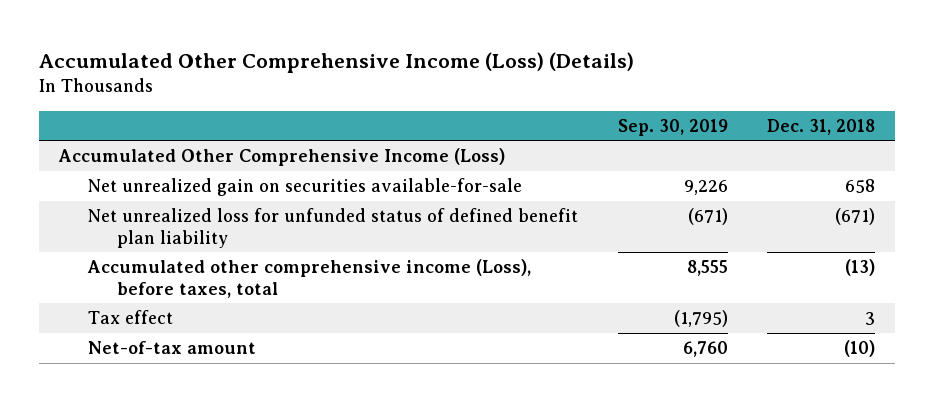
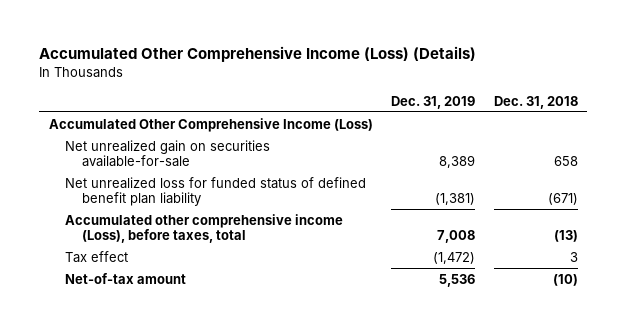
[617,118,728,136] Sep. 30, 2019 -> none
none -> [391,95,476,109] Dec. 31, 2019
[88,208,579,248] Net unrealized loss for unfunded status of defined benefit plan liability -> [65,176,367,207] Net unrealized loss for funded status of defined benefit plan liability

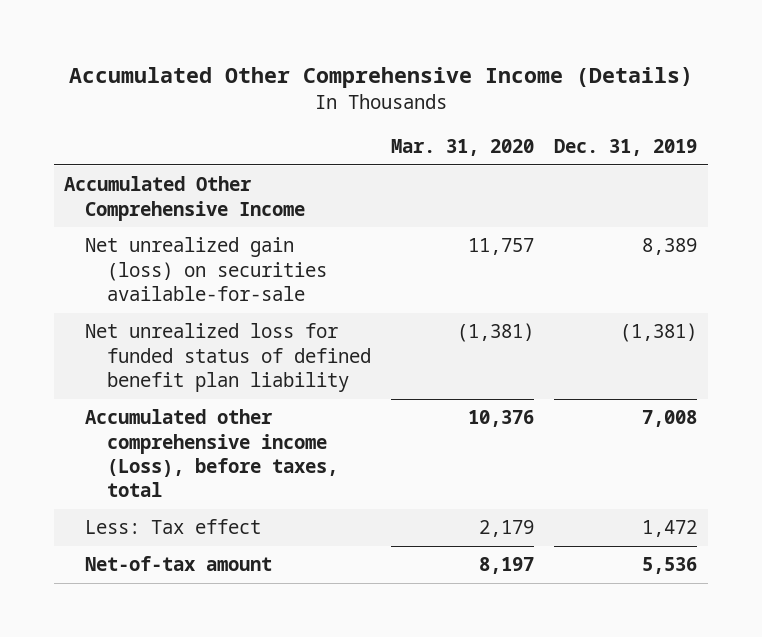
[39,46,477,63] Accumulated Other Comprehensive Income (Loss) (Details) -> [68,67,693,89] Accumulated Other Comprehensive Income (Details)
[494,95,579,109] Dec. 31, 2018 -> none
none -> [391,138,535,156] Mar. 31, 2020
[48,117,373,132] Accumulated Other Comprehensive Income (Loss) -> [64,176,306,221] Accumulated Other Comprehensive Income
[65,139,271,168] Net unrealized gain on securities available-for-sale -> [85,237,327,301] Net unrealized gain (loss) on securities available-for-sale
[65,250,129,263] Tax effect -> [85,519,262,535] Less: Tax effect
[433,251,476,264] (1,472) -> [642,520,698,538] 1,472

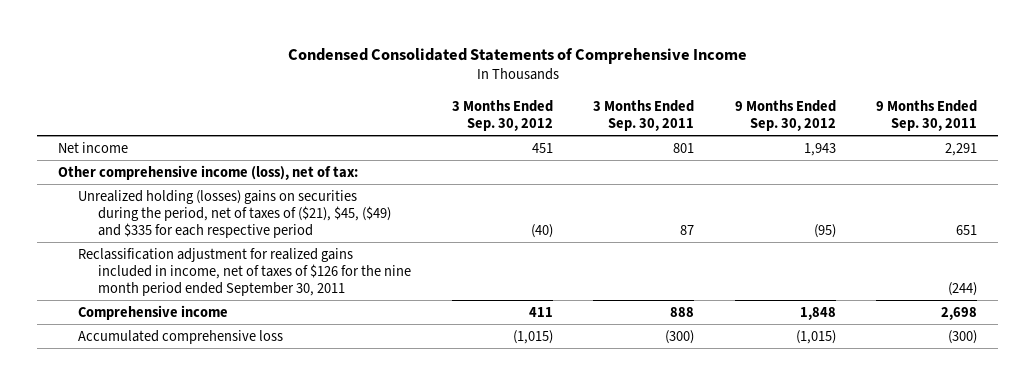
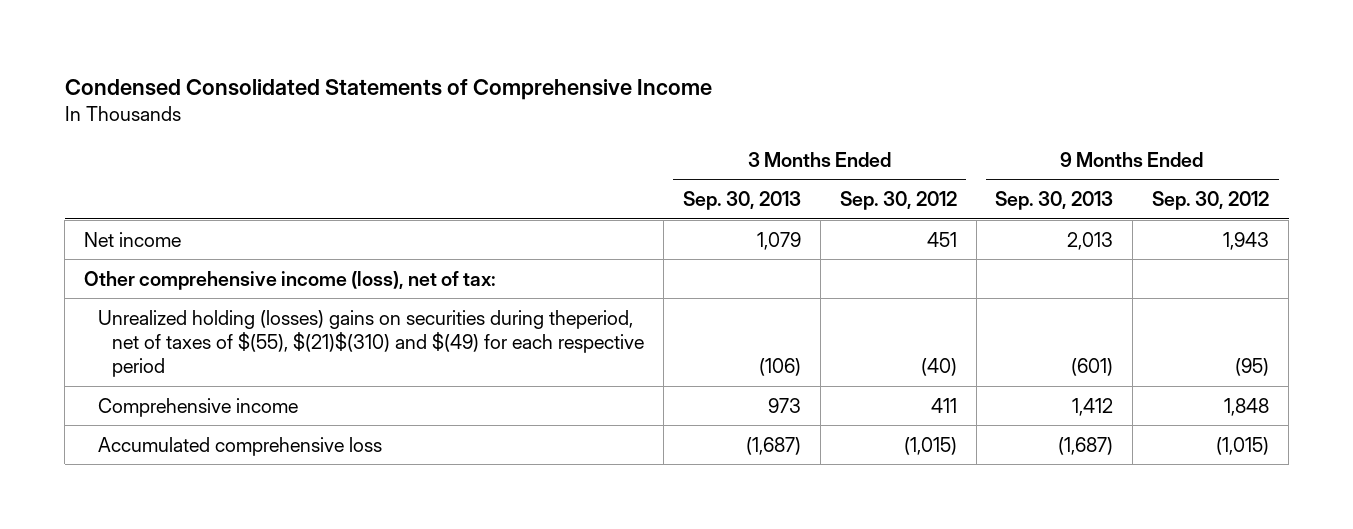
[593,99,695,131] 3 Months Ended Sep. 30, 2011 -> none
[876,99,978,131] 9 Months Ended Sep. 30, 2011 -> none
none -> [682,191,801,211] Sep. 30, 2013
none -> [995,191,1114,211] Sep. 30, 2013
[77,247,412,297] Reclassification adjustment for realized gains included in income, net of taxes of $126 for the nine month period ended September 30, 2011 -> none
[77,189,392,239] Unrealized holding (losses) gains on securities during the period, net of taxes of ($21), $45, ($49) and $335 for each respective period -> [97,309,644,378] Unrealized holding (losses) gains on securities during theperiod, net of taxes of $(55), $(21)$(310) and $(49) for each respective period

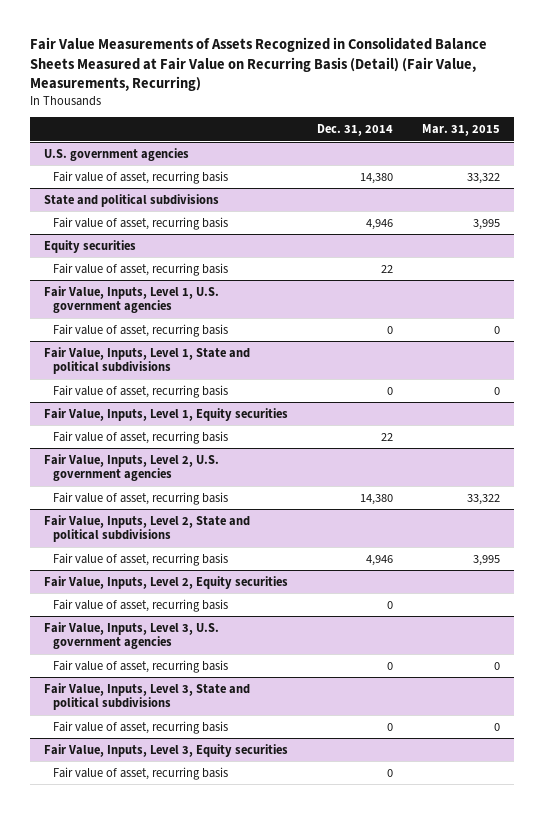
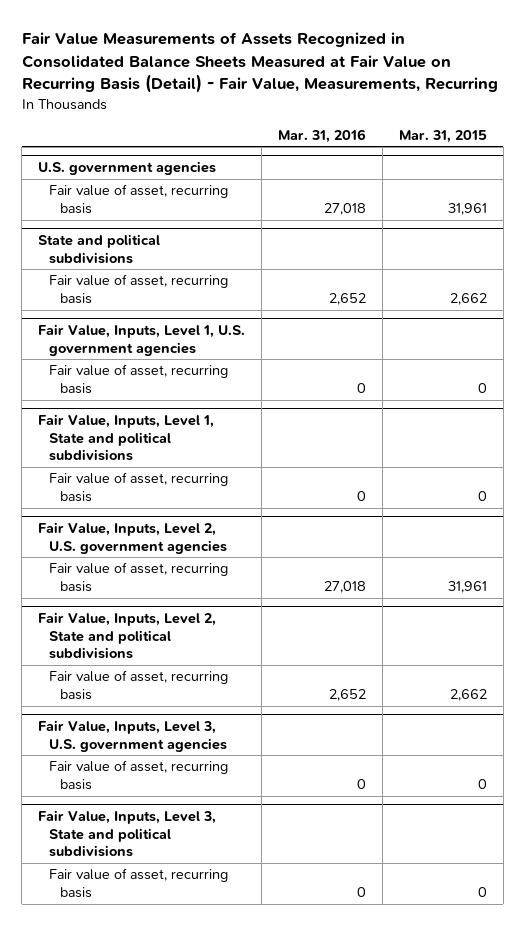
[29,37,487,92] Fair Value Measurements of Assets Recognized in Consolidated Balance Sheets Measured at Fair Value on Recurring Basis (Detail) (Fair Value, Measurements, Recurring) -> [21,32,498,94] Fair Value Measurements of Assets Recognized in Consolidated Balance Sheets Measured at Fair Value on Recurring Basis (Detail) - Fair Value, Measurements, Recurring
[316,124,393,137] Dec. 31, 2014 -> none
none -> [277,128,366,143] Mar. 31, 2016
[466,172,500,184] 33,322 -> [447,203,487,216] 31,961
[44,239,137,253] Equity securities -> none
[52,262,228,276] Fair value of asset, recurring basis -> none
[472,218,500,230] 3,995 -> [449,293,487,306] 2,662
[44,407,289,421] Fair Value, Inputs, Level 1, Equity securities -> none
[52,430,228,444] Fair value of asset, recurring basis -> none
[466,493,500,505] 33,322 -> [447,581,487,594] 31,961
[44,575,289,589] Fair Value, Inputs, Level 2, Equity securities -> none
[52,598,228,612] Fair value of asset, recurring basis -> none
[472,554,500,566] 3,995 -> [449,689,487,702] 2,662
[44,743,289,757] Fair Value, Inputs, Level 3, Equity securities -> none
[52,766,228,780] Fair value of asset, recurring basis -> none

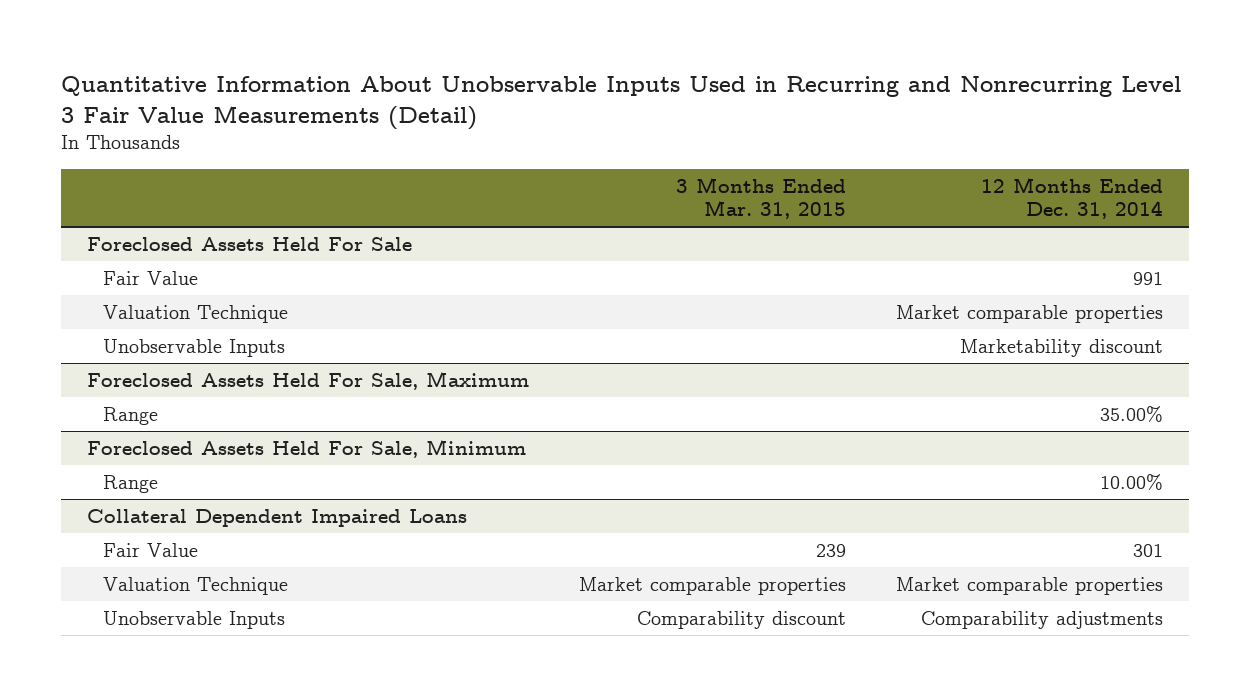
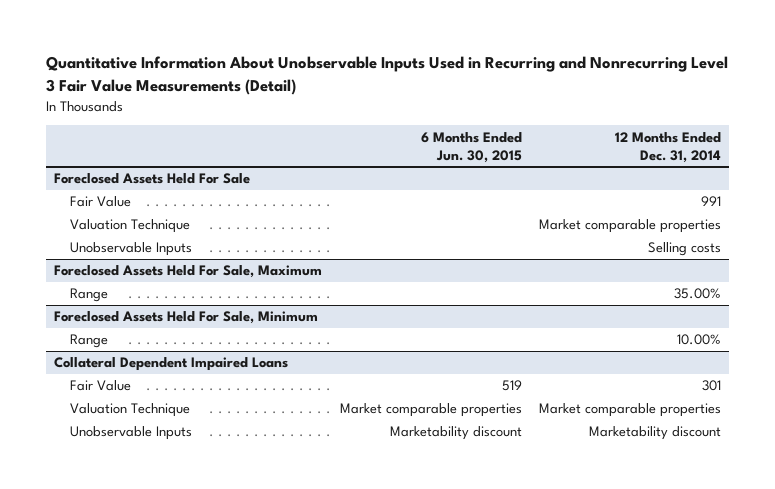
[676,176,847,220] 3 Months Ended Mar. 31, 2015 -> none
none -> [420,131,522,163] 6 Months Ended Jun. 30, 2015
[960,338,1164,357] Marketability discount -> [647,242,721,257] Selling costs
[921,610,1164,629] Comparability adjustments -> [588,426,721,441] Marketability discount

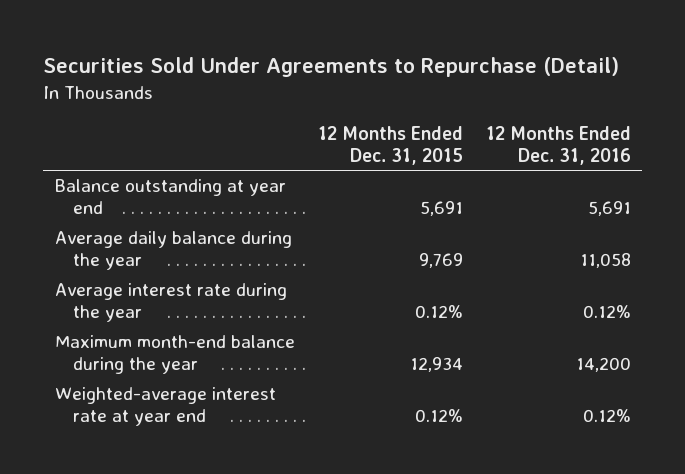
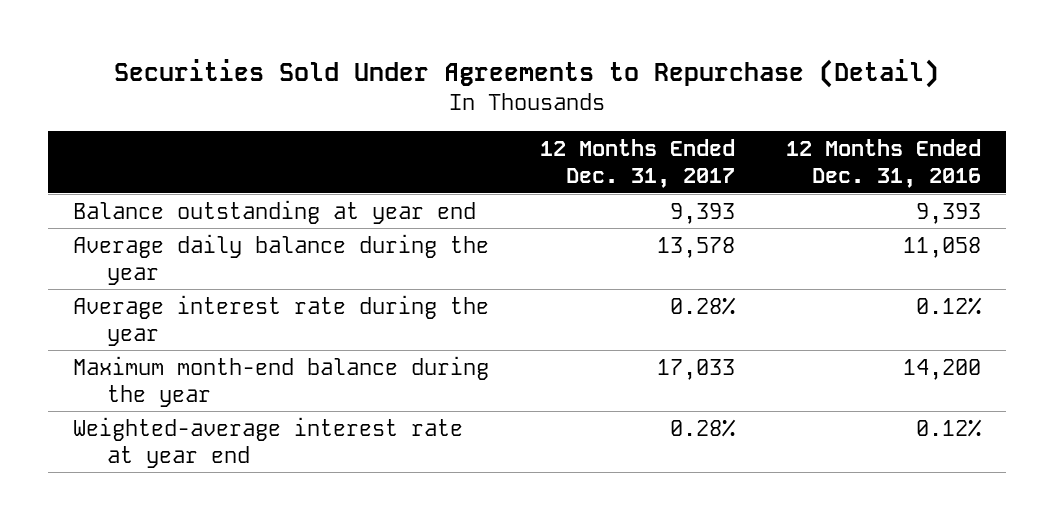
[317,125,463,165] 12 Months Ended Dec. 31, 2015 -> none
none -> [539,138,735,188] 12 Months Ended Dec. 31, 2017
[587,201,631,217] 5,691 -> [915,202,981,224] 9,393

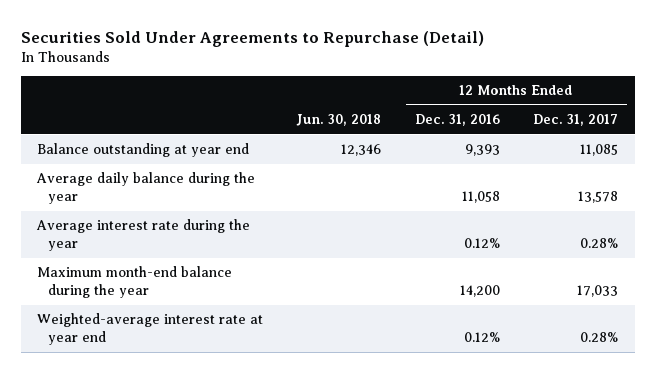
none -> [296,114,382,127] Jun. 30, 2018
[669,202,735,224] 9,393 -> [580,144,619,157] 11,085

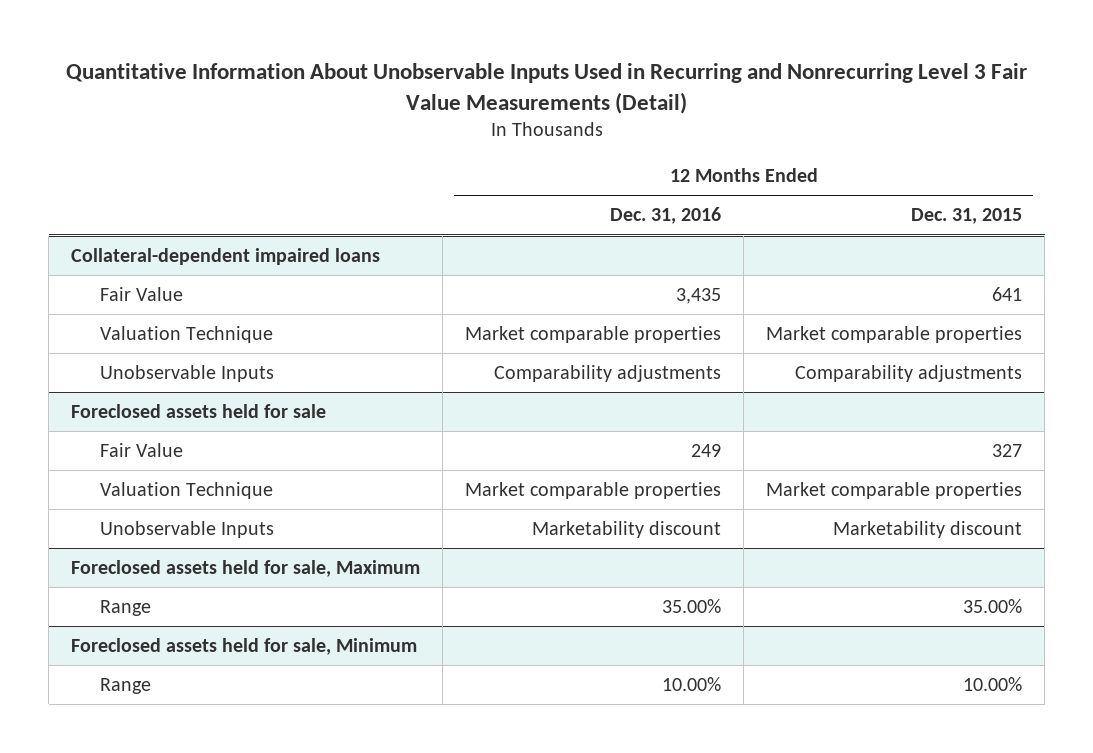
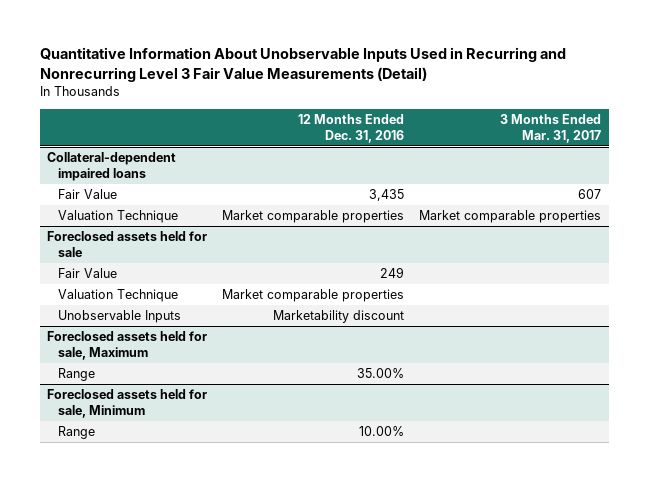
[911,208,1023,225] Dec. 31, 2015 -> none
none -> [500,113,602,143] 3 Months Ended Mar. 31, 2017
[100,365,275,383] Unobservable Inputs -> none

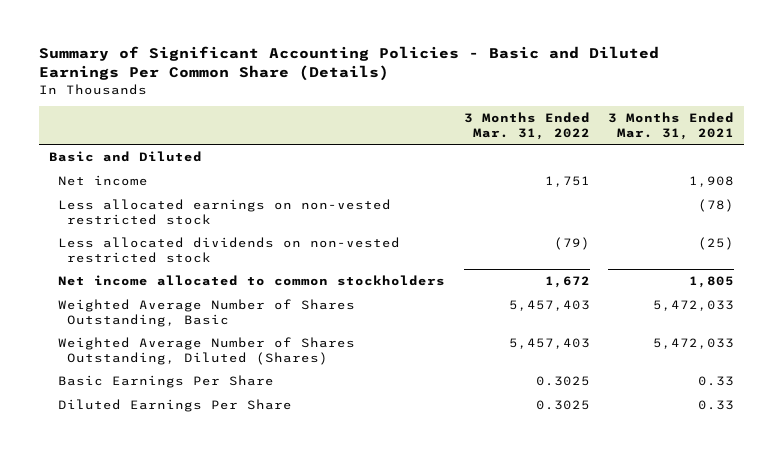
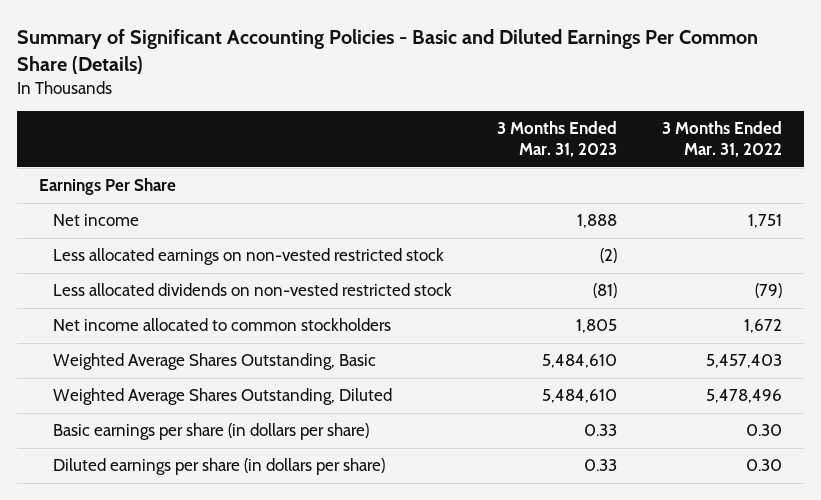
[608,112,735,140] 3 Months Ended Mar. 31, 2021 -> none
none -> [496,121,617,158] 3 Months Ended Mar. 31, 2023
[48,151,202,163] Basic and Diluted -> none
none -> [39,178,177,196] Earnings Per Share
[57,299,355,327] Weighted Average Number of Shares Outstanding, Basic -> [53,353,377,371] Weighted Average Shares Outstanding, Basic
[57,337,355,365] Weighted Average Number of Shares Outstanding, Diluted (Shares) -> [53,388,393,406] Weighted Average Shares Outstanding, Diluted
[508,338,590,350] 5,457,403 -> [705,389,782,404] 5,478,496
[57,375,274,389] Basic Earnings Per Share -> [53,423,370,441] Basic earnings per share (in dollars per share)
[535,376,590,387] 0.3025 -> [745,424,782,437] 0.30
[57,399,292,413] Diluted Earnings Per Share -> [53,458,386,476] Diluted earnings per share (in dollars per share)
[535,400,590,411] 0.3025 -> [745,459,782,472] 0.30

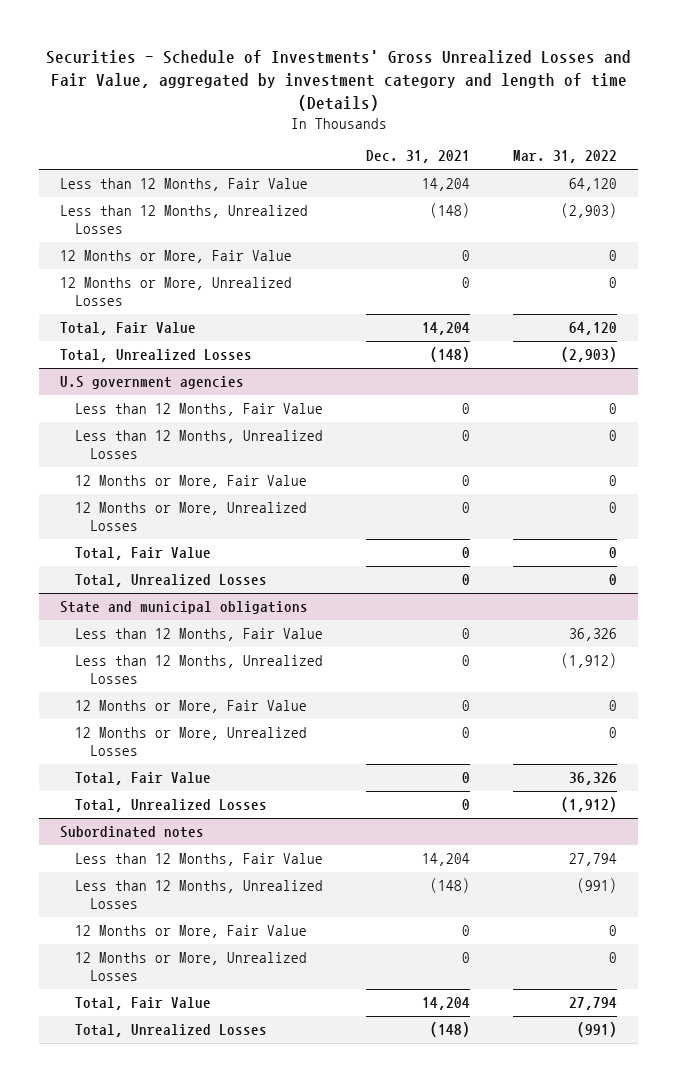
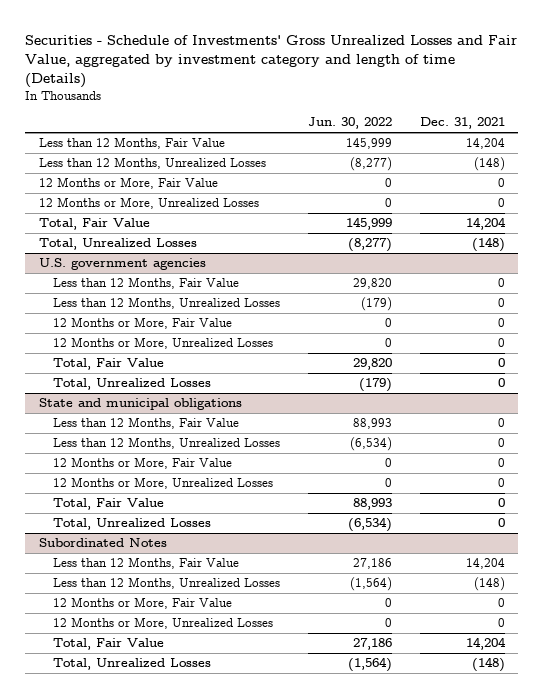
[513,150,618,164] Mar. 31, 2022 -> none
none -> [307,117,392,130] Jun. 30, 2022
[60,376,245,390] U.S government agencies -> [39,258,207,271] U.S. government agencies
[60,826,205,839] Subordinated notes -> [39,538,168,548] Subordinated Notes

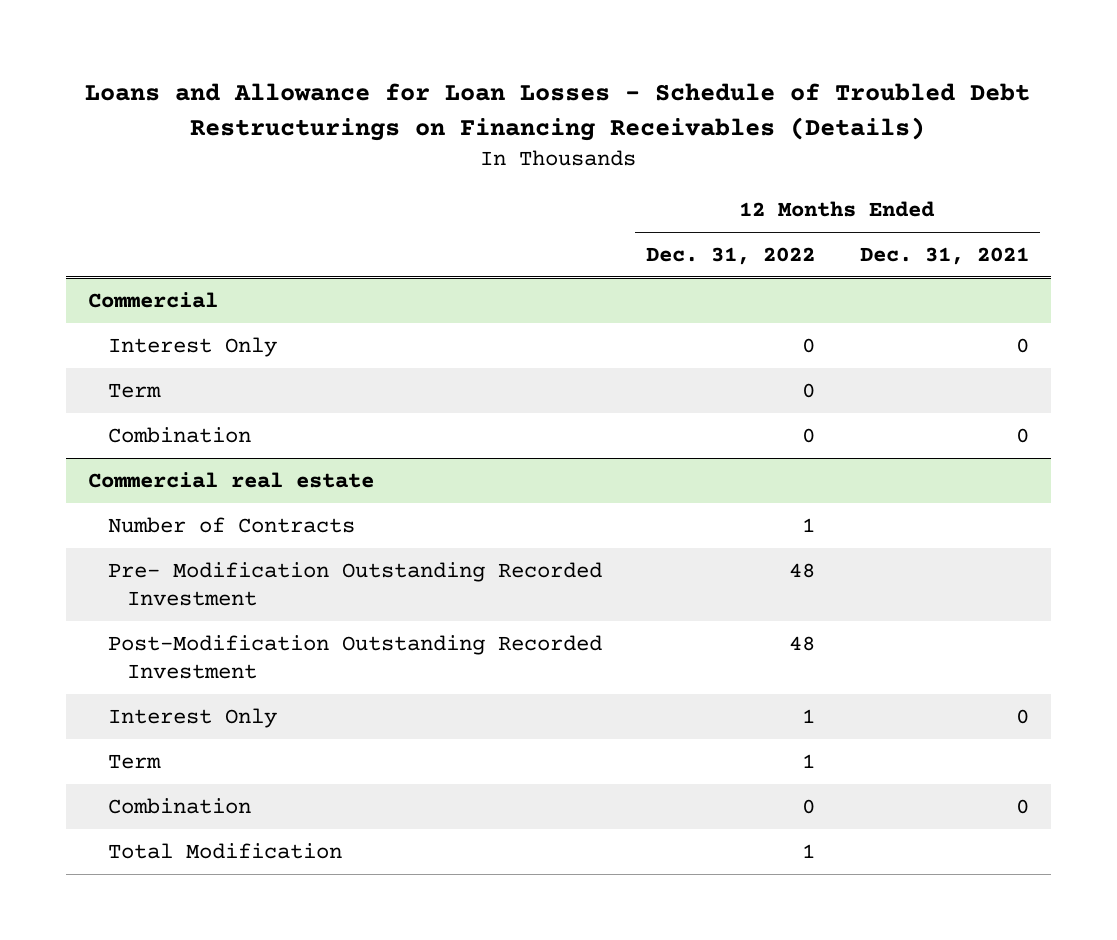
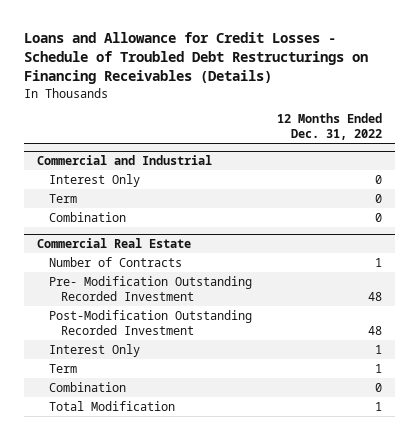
[85,83,1031,141] Loans and Allowance for Loan Losses - Schedule of Troubled Debt Restructurings on Financing Receivables (Details) -> [24,32,369,85] Loans and Allowance for Credit Losses - Schedule of Troubled Debt Restructurings on Financing Receivables (Details)
[859,247,1029,266] Dec. 31, 2021 -> none
[87,291,218,308] Commercial -> [37,155,213,166] Commercial and Industrial
[87,471,374,488] Commercial real estate -> [37,238,192,249] Commercial Real Estate

